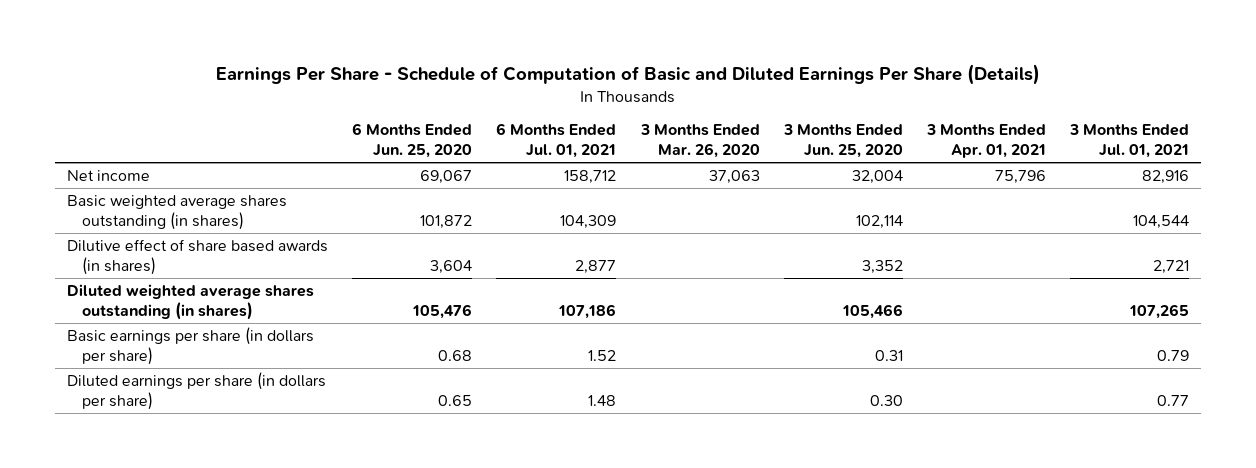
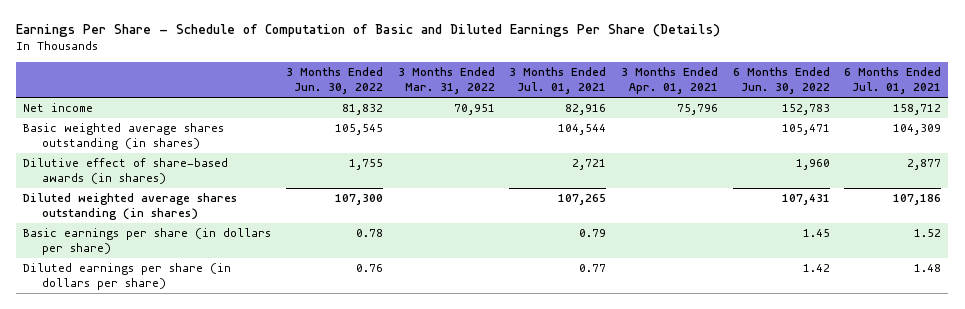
[352,123,473,159] 6 Months Ended Jun. 25, 2020 -> none
[639,124,760,159] 3 Months Ended Mar. 26, 2020 -> none
[782,124,903,159] 3 Months Ended Jun. 25, 2020 -> none
none -> [286,67,384,95] 3 Months Ended Jun. 30, 2022
none -> [397,67,495,95] 3 Months Ended Mar. 31, 2022
none -> [732,67,830,95] 6 Months Ended Jun. 30, 2022
[67,238,329,275] Dilutive effect of share based awards (in shares) -> [23,158,229,185] Dilutive effect of share-based awards (in shares)

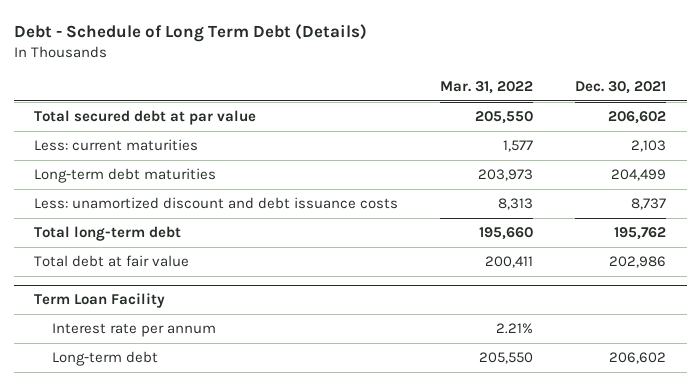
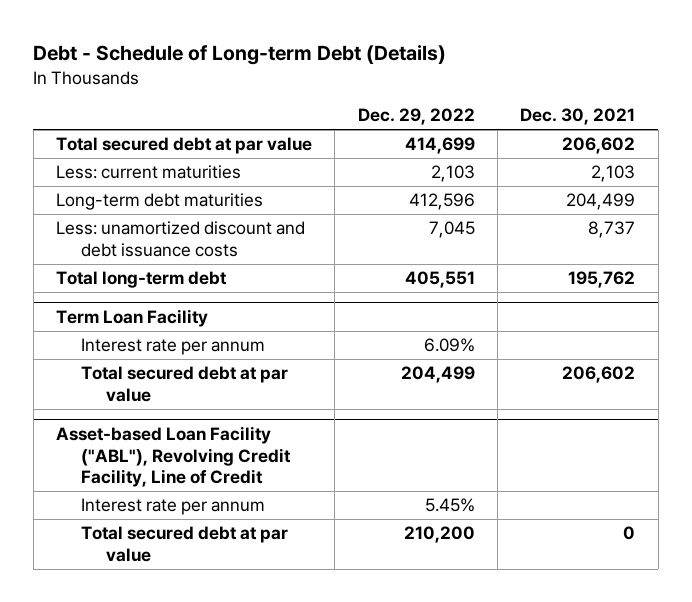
[13,23,367,42] Debt - Schedule of Long Term Debt (Details) -> [33,45,447,66] Debt - Schedule of Long-term Debt (Details)
[440,81,534,95] Mar. 31, 2022 -> none
none -> [357,108,475,126] Dec. 29, 2022
[34,255,190,268] Total debt at fair value -> none
[52,351,159,367] Long-term debt -> [81,366,289,402] Total secured debt at par value
none -> [56,426,292,488] Asset-based Loan Facility ("ABL"), Revolving Credit Facility, Line of Credit
none -> [81,498,266,516] Interest rate per annum
none -> [81,526,289,562] Total secured debt at par value

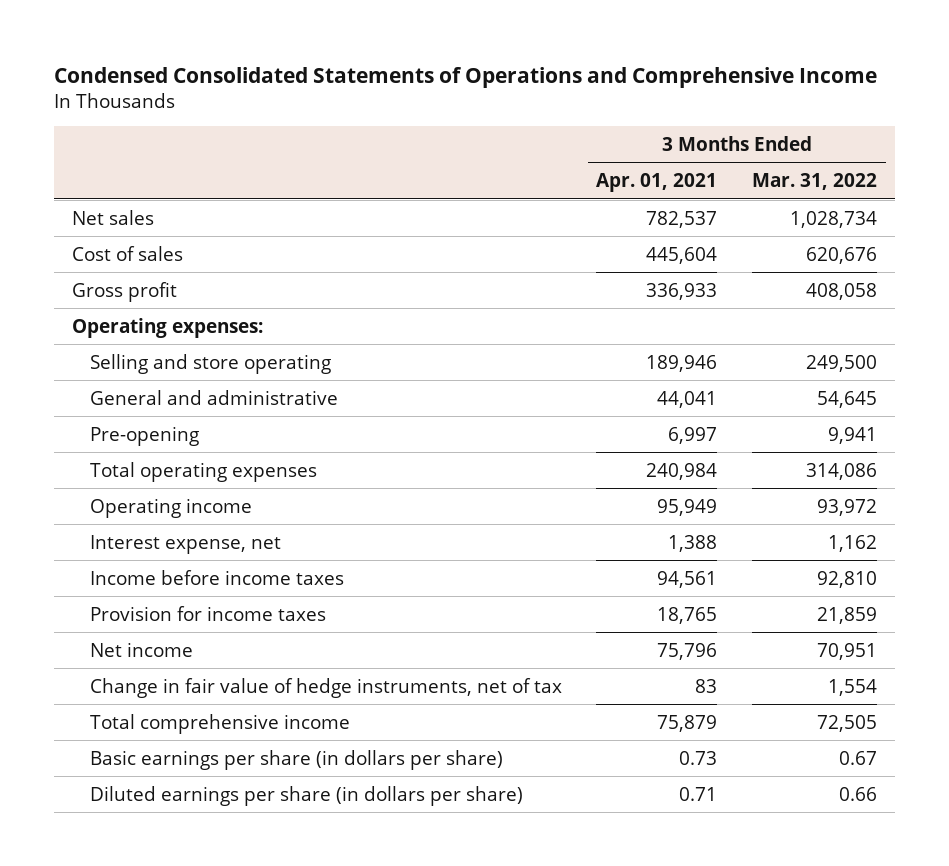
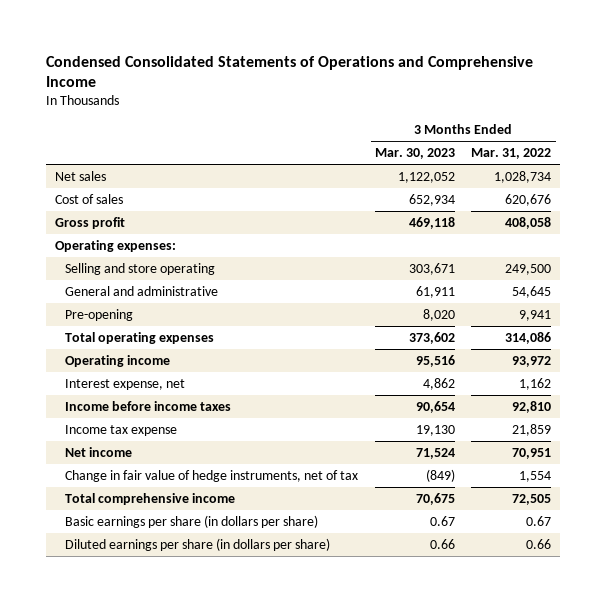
[596,173,718,193] Apr. 01, 2021 -> none
none -> [374,148,455,160] Mar. 30, 2023
[89,605,326,621] Provision for income taxes -> [65,424,178,436] Income tax expense

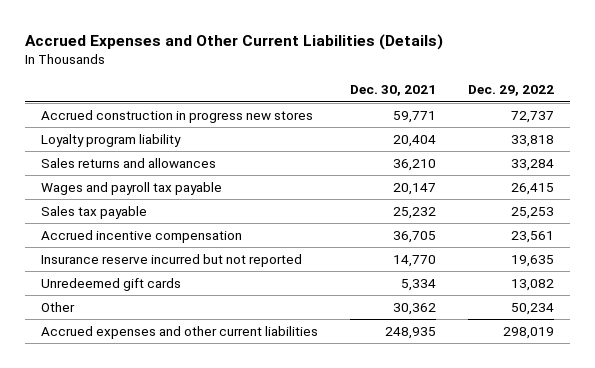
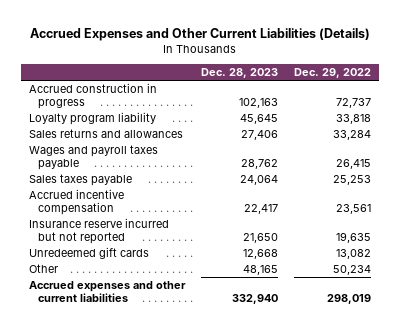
[350,85,437,97] Dec. 30, 2021 -> none
none -> [200,67,278,78] Dec. 28, 2023
[41,109,314,123] Accrued construction in progress new stores -> [28,83,157,110] Accrued construction in progress
[41,181,223,195] Wages and payroll tax payable -> [28,145,158,171] Wages and payroll taxes payable
[41,205,148,219] Sales tax payable -> [28,174,132,187] Sales taxes payable

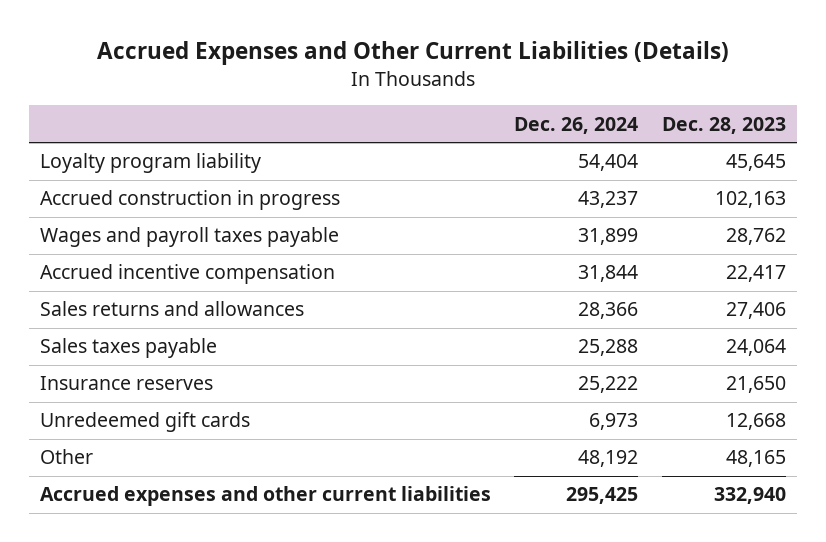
[294,67,372,78] Dec. 29, 2022 -> none
none -> [514,116,639,134] Dec. 26, 2024
[28,83,157,110] Accrued construction in progress -> [40,190,341,211] Accrued construction in progress
[28,129,183,139] Sales returns and allowances -> [40,301,305,317] Sales returns and allowances
[28,174,132,187] Sales taxes payable -> [40,338,218,359] Sales taxes payable
[28,218,169,245] Insurance reserve incurred but not reported -> [40,376,214,391] Insurance reserves

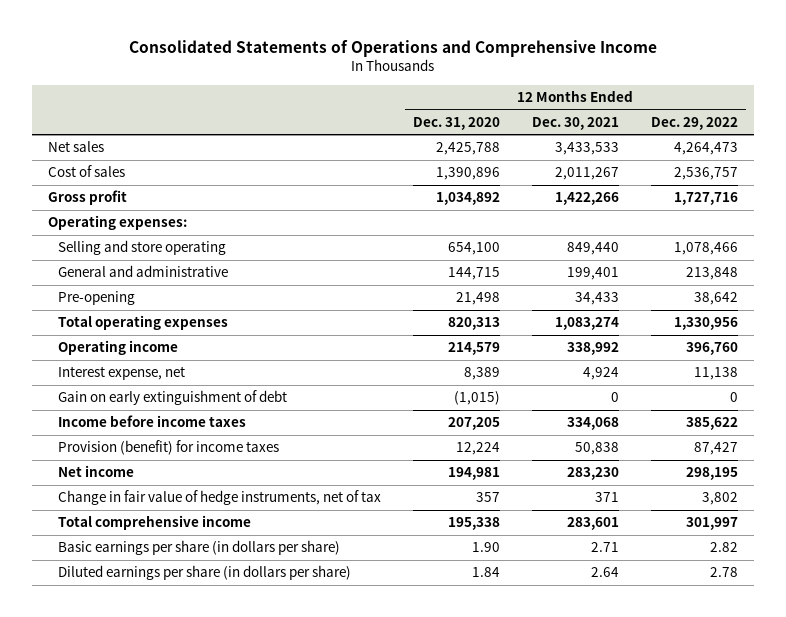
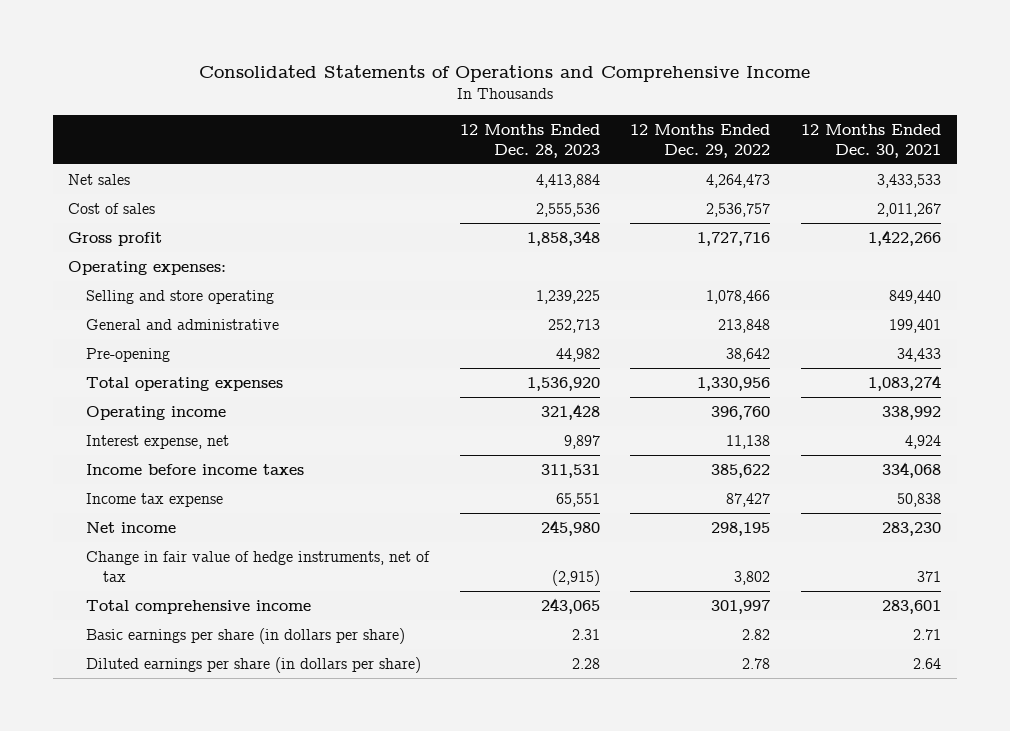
[413,116,501,130] Dec. 31, 2020 -> none
none -> [459,123,600,158] 12 Months Ended Dec. 28, 2023
[58,390,288,406] Gain on early extinguishment of debt -> none
[58,440,280,456] Provision (benefit) for income taxes -> [85,493,223,508] Income tax expense

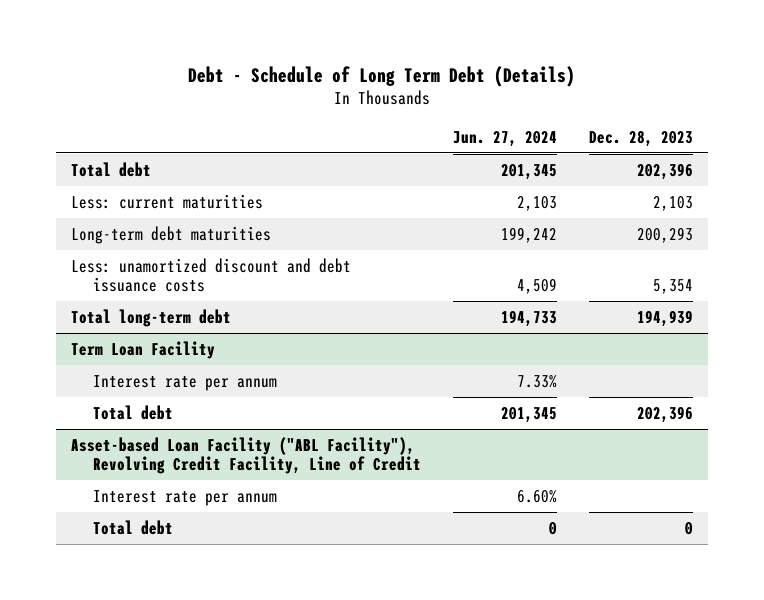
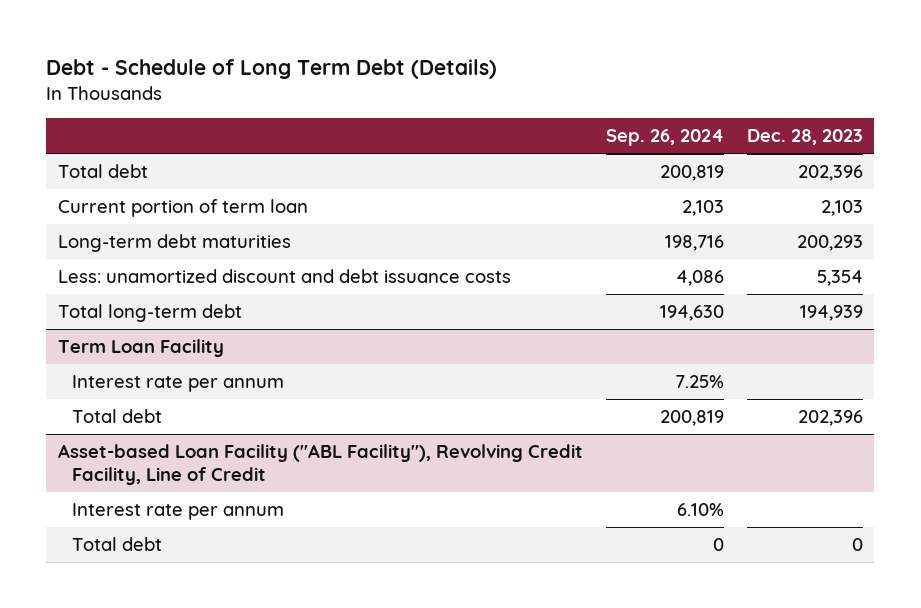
[452,130,557,147] Jun. 27, 2024 -> none
none -> [605,129,724,147] Sep. 26, 2024
[71,193,264,209] Less: current maturities -> [57,199,308,218] Current portion of term loan

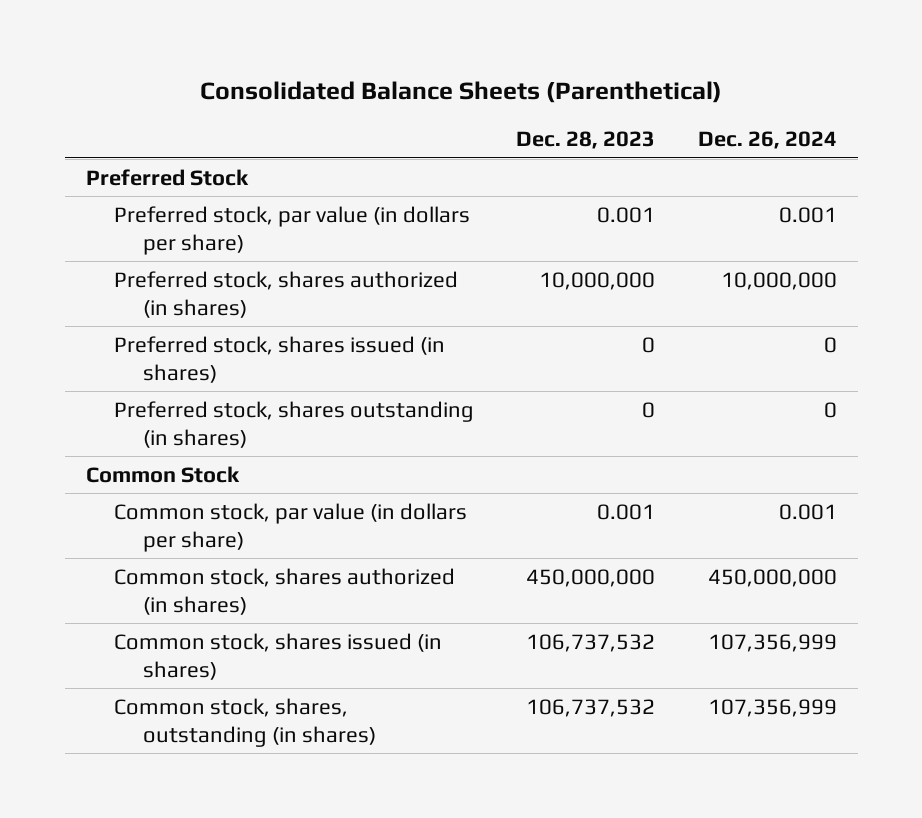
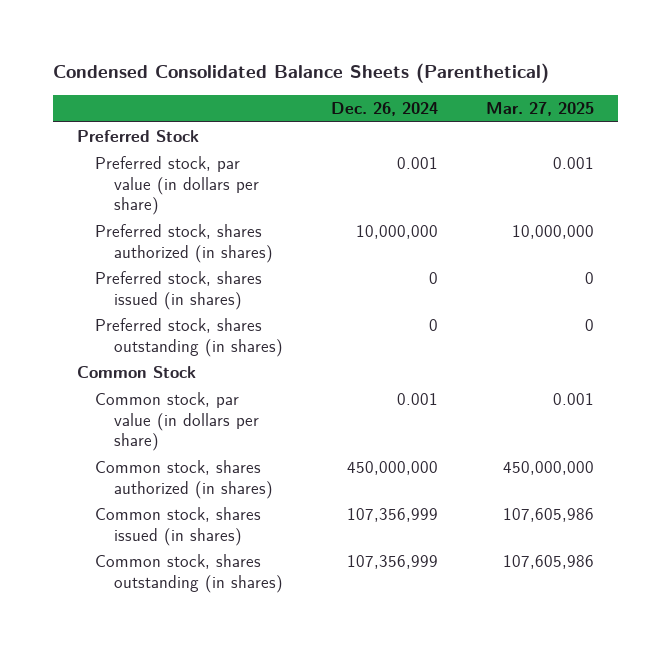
[200,80,723,103] Consolidated Balance Sheets (Parenthetical) -> [53,63,550,84] Condensed Consolidated Balance Sheets (Parenthetical)
[516,131,656,150] Dec. 28, 2023 -> none
none -> [486,101,595,116] Mar. 27, 2025
[114,697,376,747] Common stock, shares, outstanding (in shares) -> [95,554,283,593] Common stock, shares outstanding (in shares)

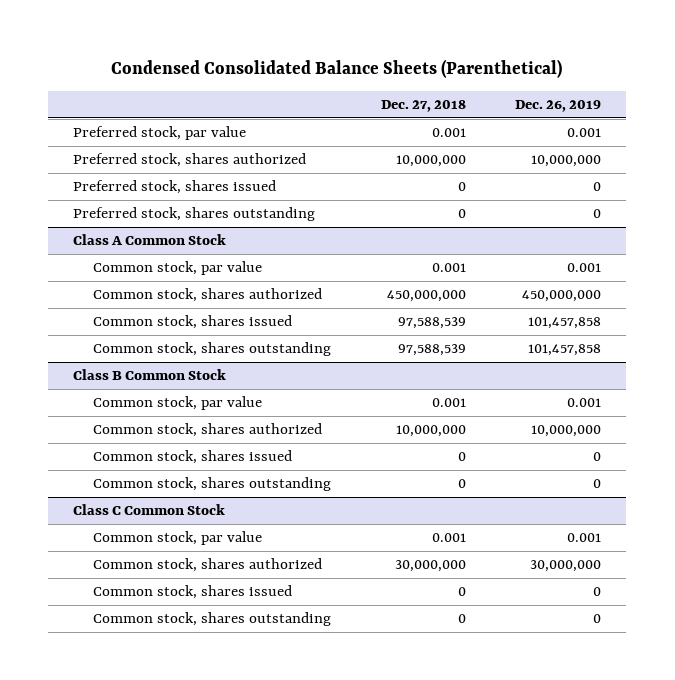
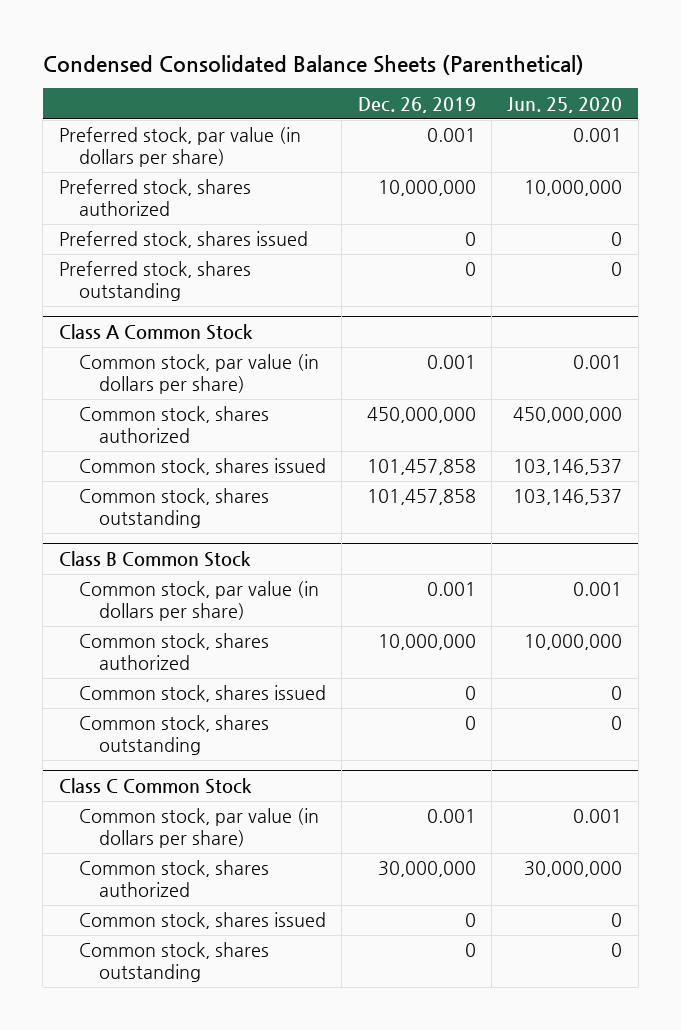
[380,100,466,113] Dec. 27, 2018 -> none
none -> [507,96,623,113] Jun. 25, 2020
[73,126,247,141] Preferred stock, par value -> [58,127,301,168] Preferred stock, par value (in dollars per share)
[93,261,263,276] Common stock, par value -> [78,354,319,395] Common stock, par value (in dollars per share)
[93,396,263,411] Common stock, par value -> [78,581,319,622] Common stock, par value (in dollars per share)
[93,531,263,546] Common stock, par value -> [78,808,319,849] Common stock, par value (in dollars per share)

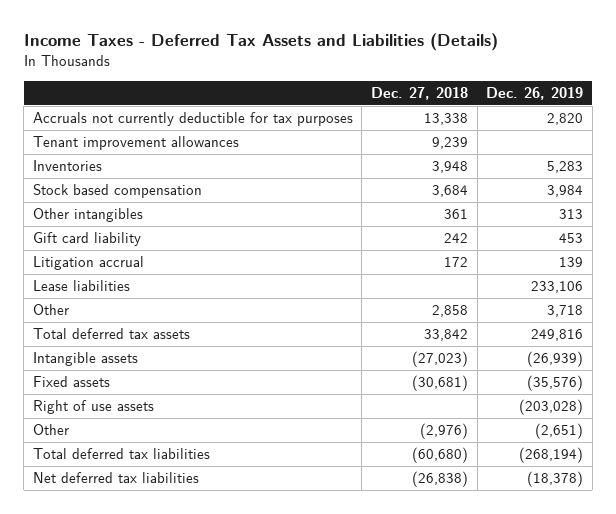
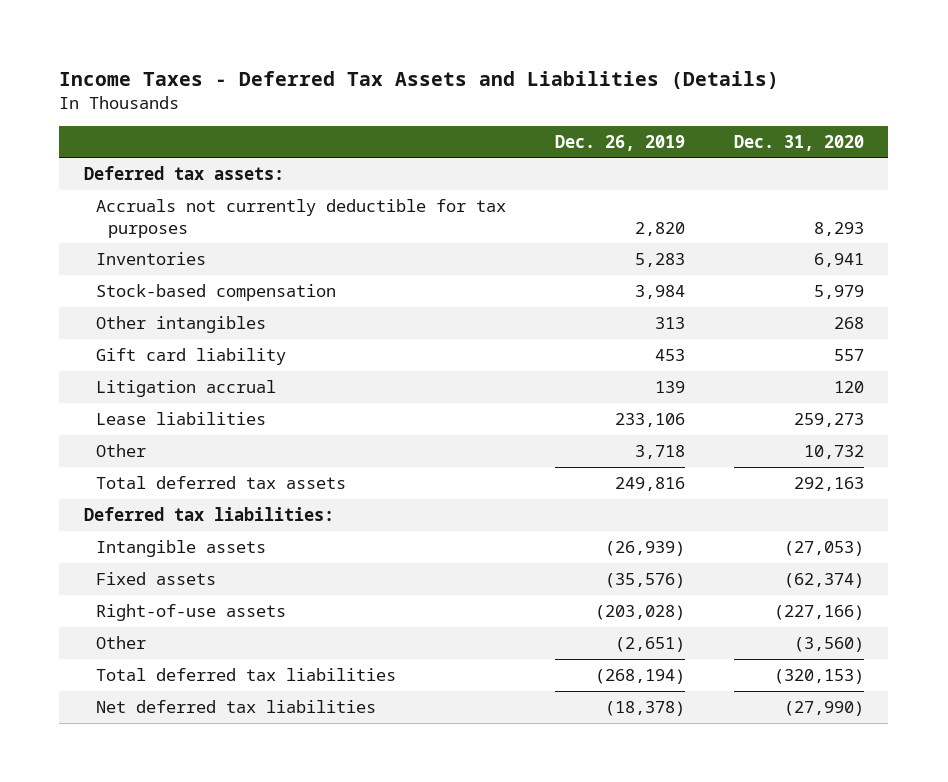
[371,87,469,101] Dec. 27, 2018 -> none
none -> [733,134,864,151] Dec. 31, 2020
none -> [83,166,284,181] Deferred tax assets:
[32,136,239,151] Tenant improvement allowances -> none
[32,184,202,199] Stock based compensation -> [95,284,336,302] Stock-based compensation
none -> [83,507,334,522] Deferred tax liabilities:
[32,400,154,415] Right of use assets -> [95,604,286,622] Right-of-use assets

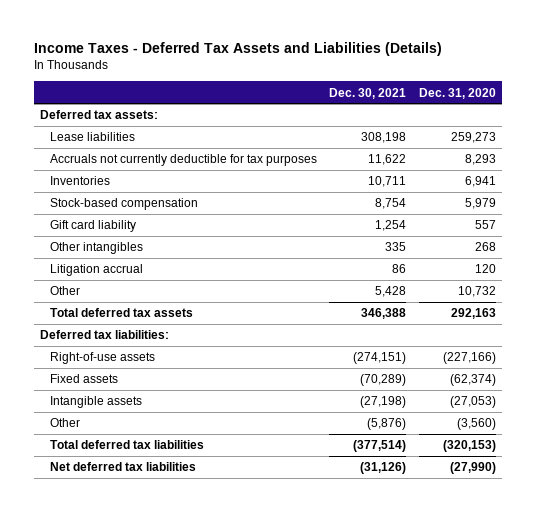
[554,134,685,151] Dec. 26, 2019 -> none
none -> [329,87,407,99] Dec. 30, 2021
[95,412,266,426] Lease liabilities -> [49,132,135,142] Lease liabilities
[95,316,266,334] Other intangibles -> [49,242,143,255] Other intangibles
[95,572,216,586] Fixed assets -> [49,374,118,384] Fixed assets
[95,540,266,558] Intangible assets -> [49,396,142,409] Intangible assets

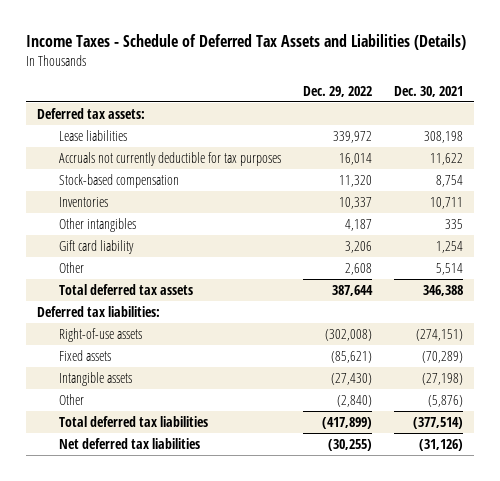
[33,41,442,56] Income Taxes - Deferred Tax Assets and Liabilities (Details) -> [25,34,466,51] Income Taxes - Schedule of Deferred Tax Assets and Liabilities (Details)
[418,87,496,99] Dec. 31, 2020 -> none
none -> [302,86,372,98] Dec. 29, 2022
[49,176,110,186] Inventories -> [58,196,108,207] Inventories
[49,264,143,277] Litigation accrual -> none
[49,220,136,233] Gift card liability -> [58,239,134,254] Gift card liability
[375,286,407,298] 5,428 -> [436,262,464,275] 5,514

